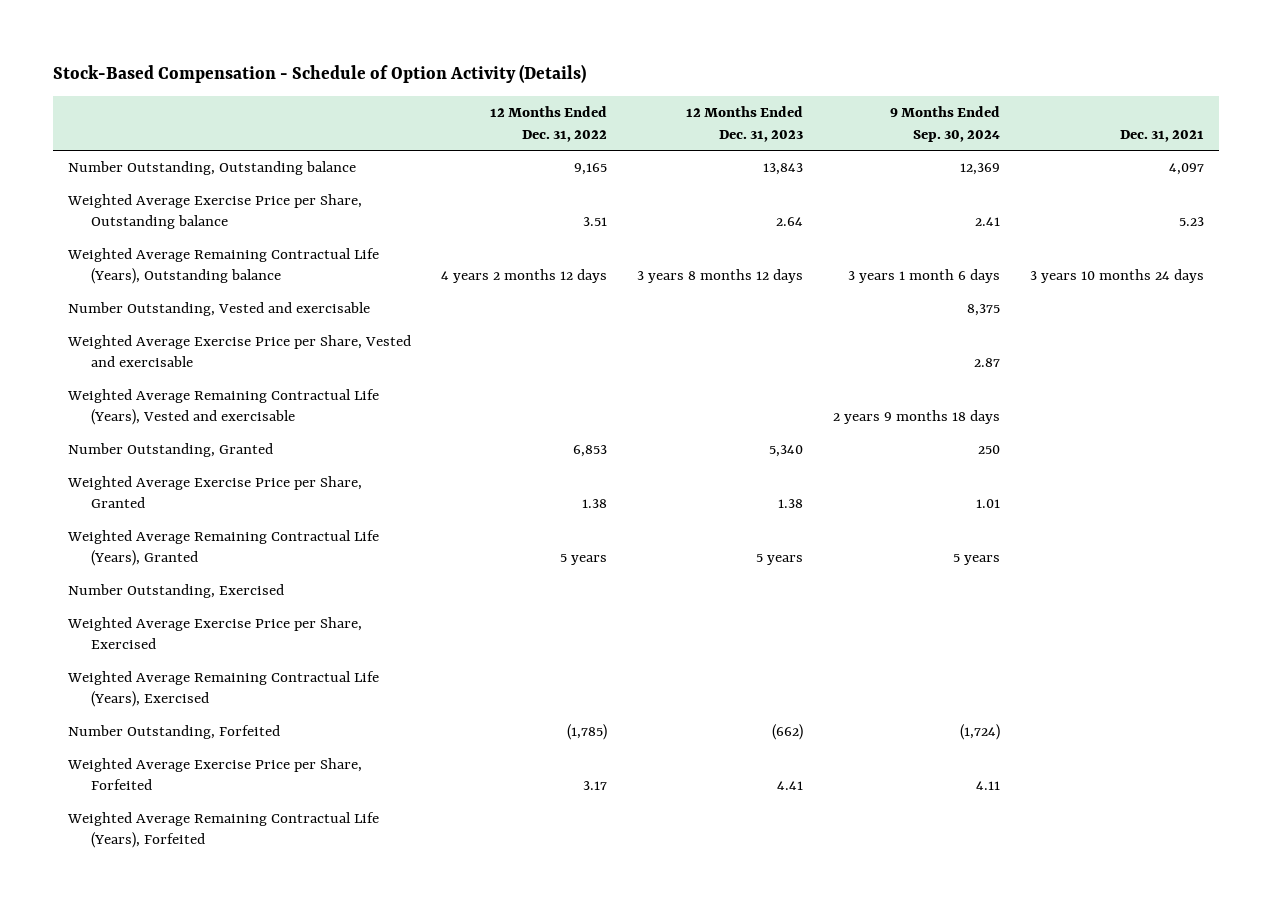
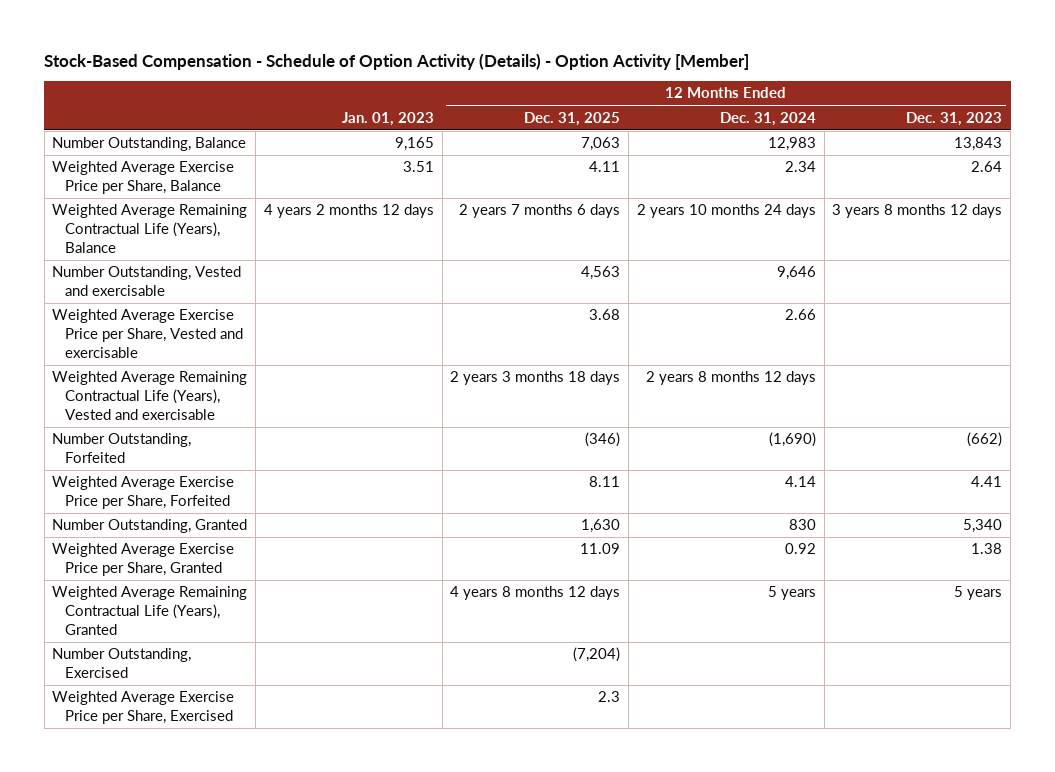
[53,64,587,84] Stock-Based Compensation - Schedule of Option Activity (Details) -> [44,52,750,70] Stock-Based Compensation - Schedule of Option Activity (Details) - Option Activity [Member]
[490,106,608,142] 12 Months Ended Dec. 31, 2022 -> none
[890,106,1001,142] 9 Months Ended Sep. 30, 2024 -> none
[1120,129,1205,142] Dec. 31, 2021 -> none
none -> [341,111,434,126] Jan. 01, 2023
none -> [524,111,621,126] Dec. 31, 2025
none -> [719,111,816,126] Dec. 31, 2024
[68,161,357,176] Number Outstanding, Outstanding balance -> [52,137,247,152] Number Outstanding, Balance
[67,194,363,230] Weighted Average Exercise Price per Share, Outstanding balance -> [52,161,235,195] Weighted Average Exercise Price per Share, Balance
[67,248,380,285] Weighted Average Remaining Contractual Life (Years), Outstanding balance -> [52,204,248,253] Weighted Average Remaining Contractual Life (Years), Balance
[68,725,281,740] Number Outstanding, Forfeited -> [52,433,192,464] Number Outstanding, Forfeited
[67,758,363,791] Weighted Average Exercise Price per Share, Forfeited -> [52,476,235,510] Weighted Average Exercise Price per Share, Forfeited
[67,671,380,708] Weighted Average Remaining Contractual Life (Years), Exercised -> none
[67,812,380,849] Weighted Average Remaining Contractual Life (Years), Forfeited -> none

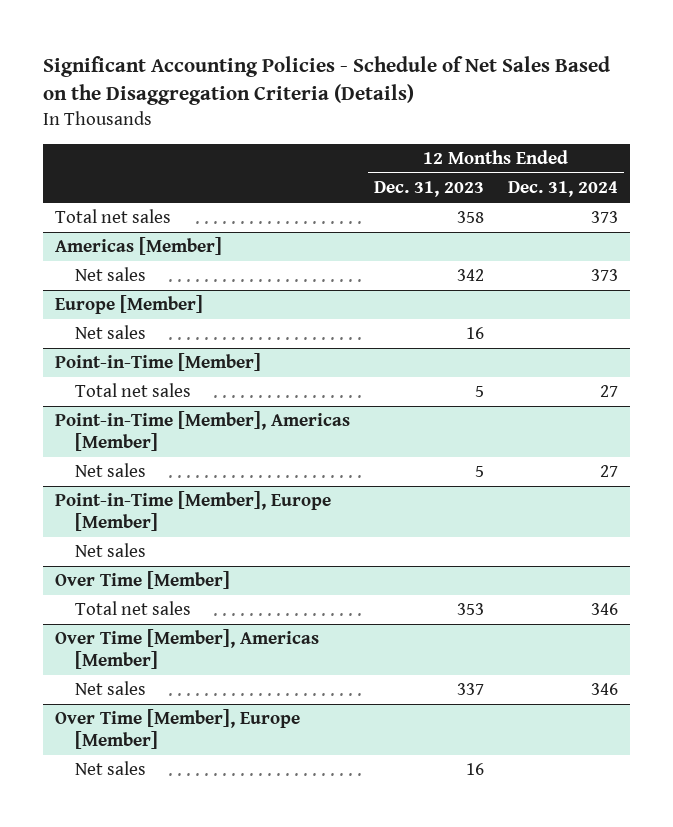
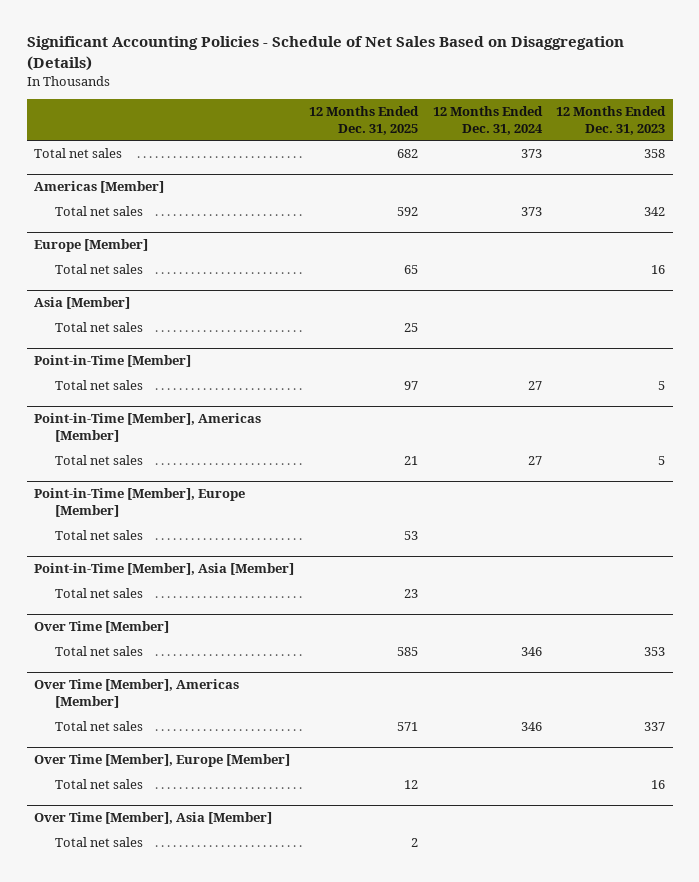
[43,55,611,106] Significant Accounting Policies - Schedule of Net Sales Based on the Disaggregation Criteria (Details) -> [26,36,624,71] Significant Accounting Policies - Schedule of Net Sales Based on Disaggregation (Details)
none -> [308,106,419,135] 12 Months Ended Dec. 31, 2025
[75,267,147,282] Net sales -> [54,206,143,217] Total net sales
[75,325,147,340] Net sales -> [54,264,143,275] Total net sales
none -> [34,297,131,310] Asia [Member]
none -> [54,322,143,333] Total net sales
[75,463,147,478] Net sales -> [54,455,143,466] Total net sales
[75,543,147,558] Net sales -> [54,530,143,541] Total net sales
none -> [34,563,295,576] Point-in-Time [Member], Asia [Member]
none -> [54,588,143,599] Total net sales
[75,681,147,696] Net sales -> [54,721,143,732] Total net sales
[75,761,147,776] Net sales -> [54,779,143,790] Total net sales
none -> [34,812,273,825] Over Time [Member], Asia [Member]
none -> [54,837,143,848] Total net sales

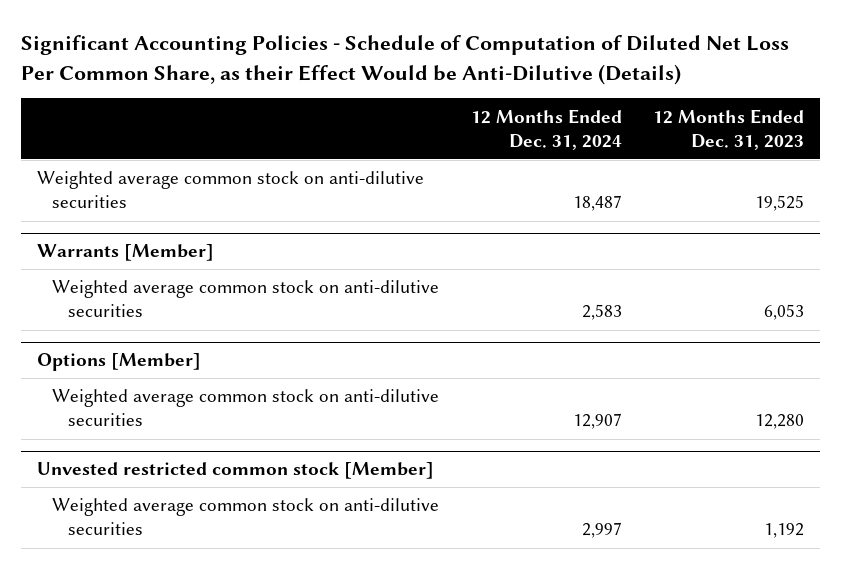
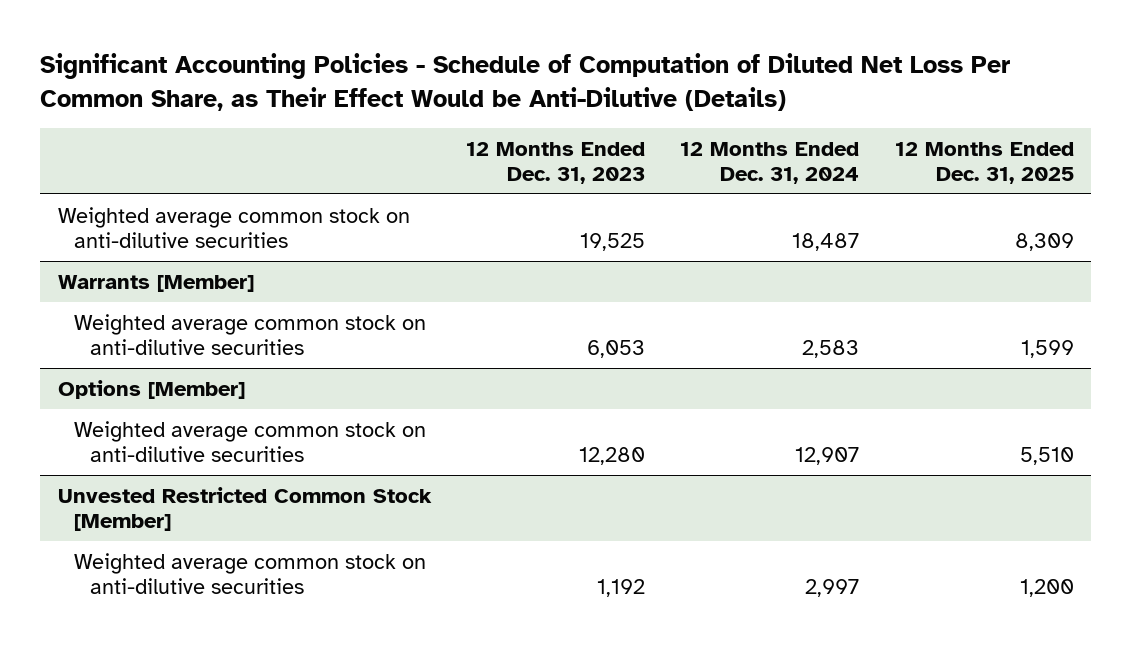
[21,35,790,85] Significant Accounting Policies - Schedule of Computation of Diluted Net Loss Per Common Share, as their Effect Would be Anti-Dilutive (Details) -> [39,53,1010,111] Significant Accounting Policies - Schedule of Computation of Diluted Net Loss Per Common Share, as Their Effect Would be Anti-Dilutive (Details)
none -> [894,141,1074,184] 12 Months Ended Dec. 31, 2025
[36,462,434,480] Unvested restricted common stock [Member] -> [57,486,432,531] Unvested Restricted Common Stock [Member]

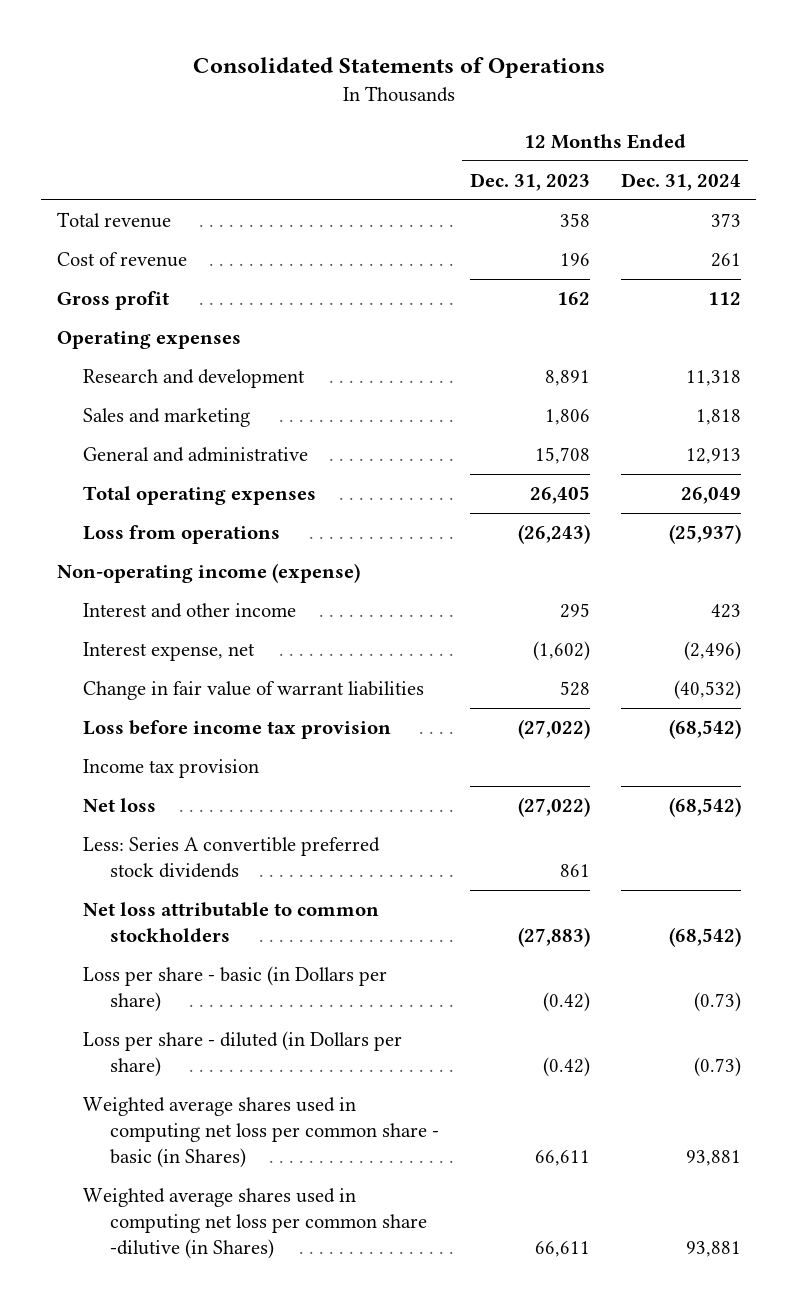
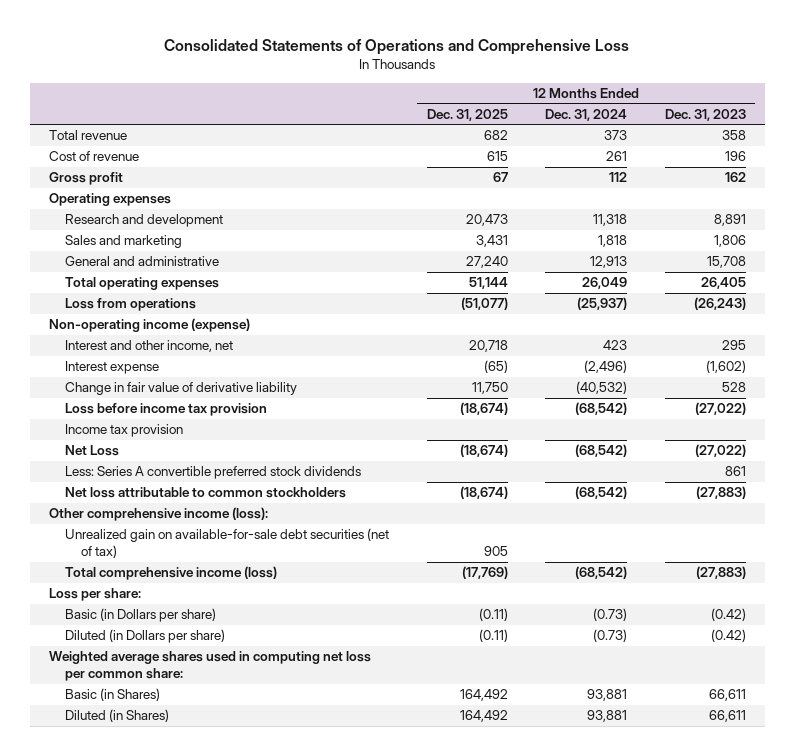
[192,57,605,79] Consolidated Statements of Operations -> [164,39,630,56] Consolidated Statements of Operations and Comprehensive Loss
none -> [426,108,508,121] Dec. 31, 2025
[83,603,297,619] Interest and other income -> [65,340,234,353] Interest and other income, net
[83,642,256,662] Interest expense, net -> [65,361,160,375] Interest expense
[83,681,425,701] Change in fair value of warrant liabilities -> [65,382,298,396] Change in fair value of derivative liability
[83,798,157,813] Net loss -> [65,445,120,457] Net Loss
none -> [48,507,268,522] Other comprehensive income (loss):
none -> [65,528,390,559] Unrealized gain on available-for-sale debt securities (net of tax)
none -> [65,566,278,581] Total comprehensive income (loss)
none -> [48,588,141,602] Loss per share:
[83,966,388,1013] Loss per share - basic (in Dollars per share) -> [65,608,217,623] Basic (in Dollars per share)
[83,1031,403,1078] Loss per share - diluted (in Dollars per share) -> [65,629,226,644] Diluted (in Dollars per share)
none -> [48,651,371,682] Weighted average shares used in computing net loss per common share:
[83,1097,439,1169] Weighted average shares used in computing net loss per common share - basic (in Shares) -> [65,688,161,702] Basic (in Shares)
[83,1188,427,1260] Weighted average shares used in computing net loss per common share -dilutive (in Shares) -> [65,709,170,723] Diluted (in Shares)

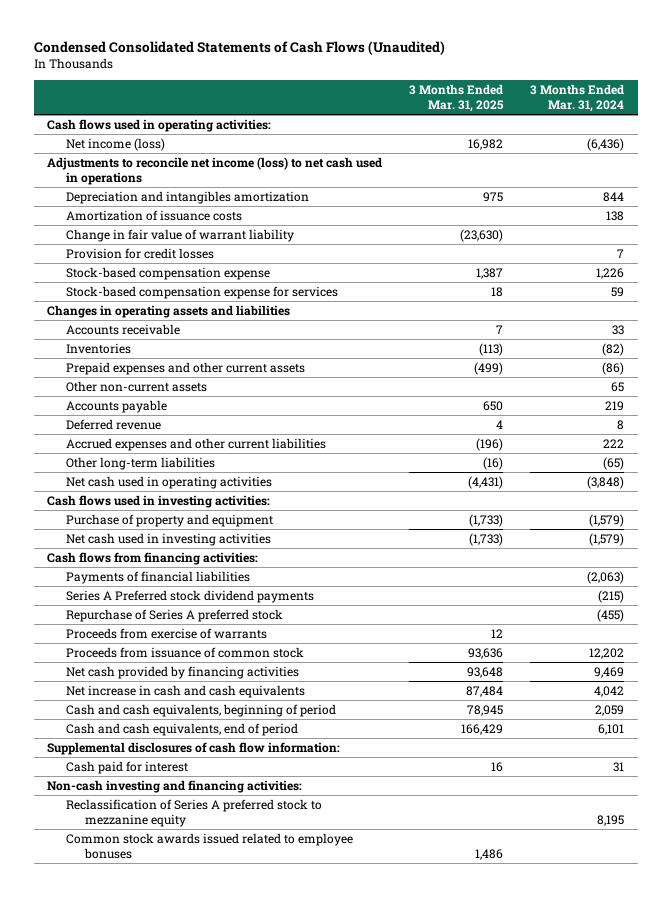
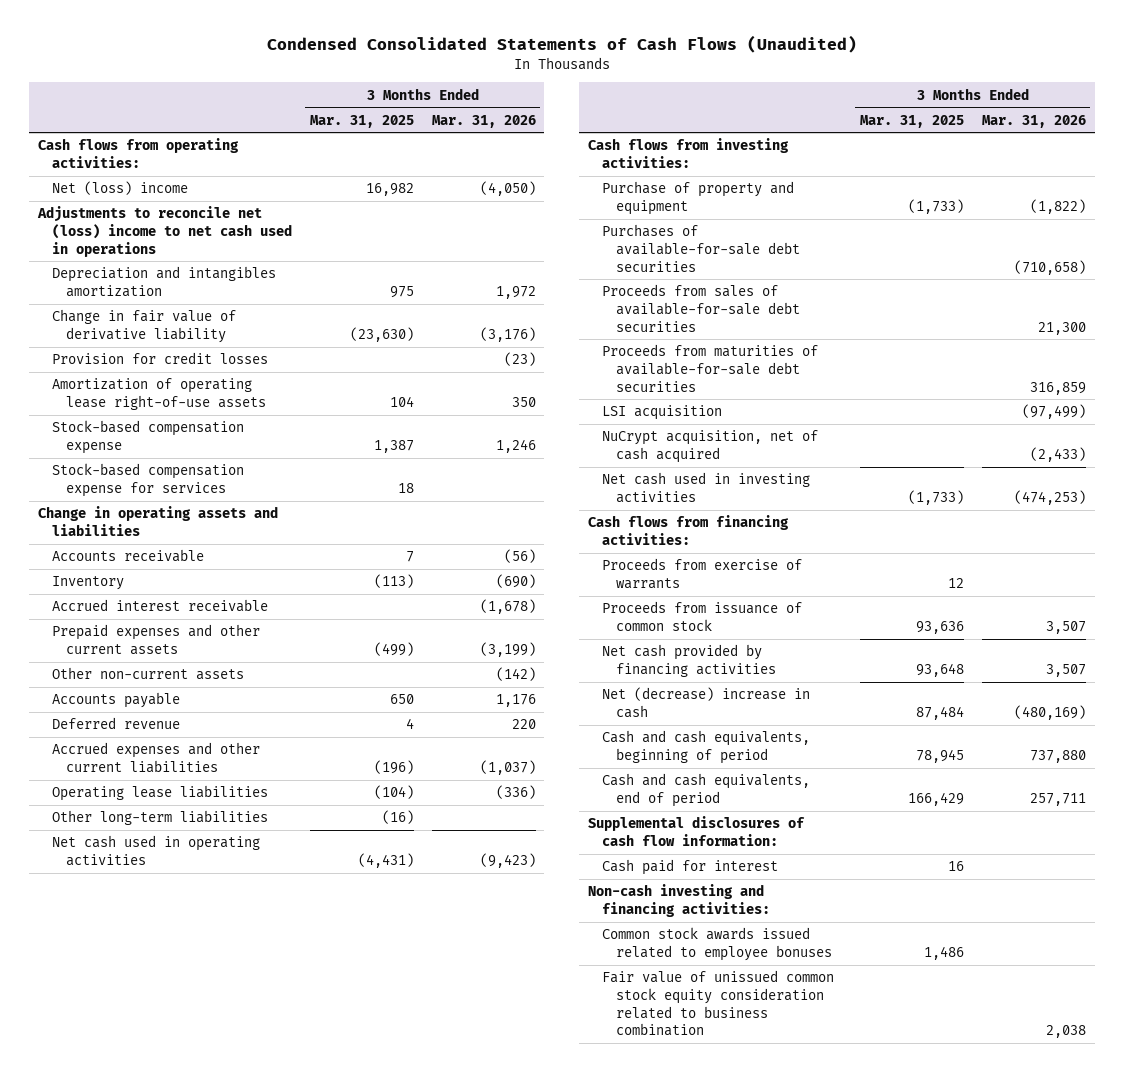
[530,84,625,112] 3 Months Ended Mar. 31, 2024 -> none
none -> [431,114,536,128] Mar. 31, 2026
[47,118,272,132] Cash flows used in operating activities: -> [37,138,239,168] Cash flows from operating activities:
[66,137,166,151] Net income (loss) -> [51,181,188,196] Net (loss) income
[47,156,383,185] Adjustments to reconcile net income (loss) to net cash used in operations -> [36,206,292,257] Adjustments to reconcile net (loss) income to net cash used in operations
[66,209,243,221] Amortization of issuance costs -> none
[66,228,295,242] Change in fair value of warrant liability -> [51,309,236,343] Change in fair value of derivative liability
none -> [51,378,267,410] Amortization of operating lease right-of-use assets
[47,304,291,318] Changes in operating assets and liabilities -> [37,506,278,536] Change in operating assets and liabilities
[66,342,132,354] Inventories -> [51,576,124,591] Inventory
none -> [51,599,268,613] Accrued interest receivable
none -> [51,785,268,802] Operating lease liabilities
[47,494,271,508] Cash flows used in investing activities: -> [587,138,789,168] Cash flows from investing activities:
none -> [602,224,801,272] Purchases of available-for-sale debt securities
none -> [602,284,801,332] Proceeds from sales of available-for-sale debt securities
none -> [602,344,819,392] Proceeds from maturities of available-for-sale debt securities
none -> [602,405,723,421] LSI acquisition
none -> [602,430,819,463] NuCrypt acquisition, net of cash acquired
[66,570,251,584] Payments of financial liabilities -> none
[66,589,315,603] Series A Preferred stock dividend payments -> none
[66,608,284,622] Repurchase of Series A preferred stock -> none
[66,684,306,698] Net increase in cash and cash equivalents -> [602,687,811,718] Net (decrease) increase in cash
[66,798,323,827] Reclassification of Series A preferred stock to mezzanine equity -> none
none -> [602,970,835,1037] Fair value of unissued common stock equity consideration related to business combination

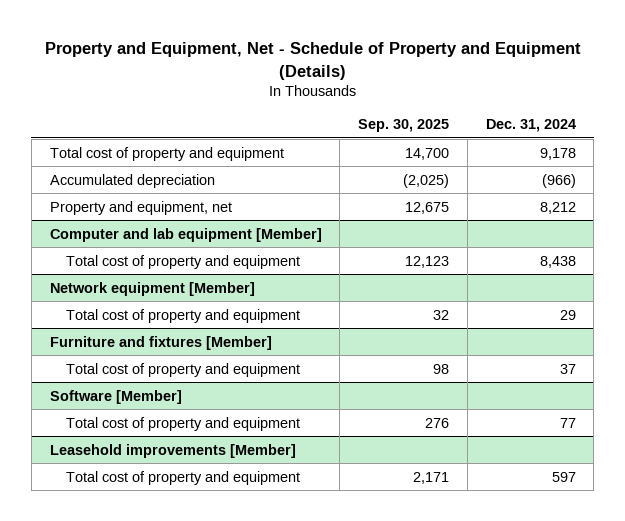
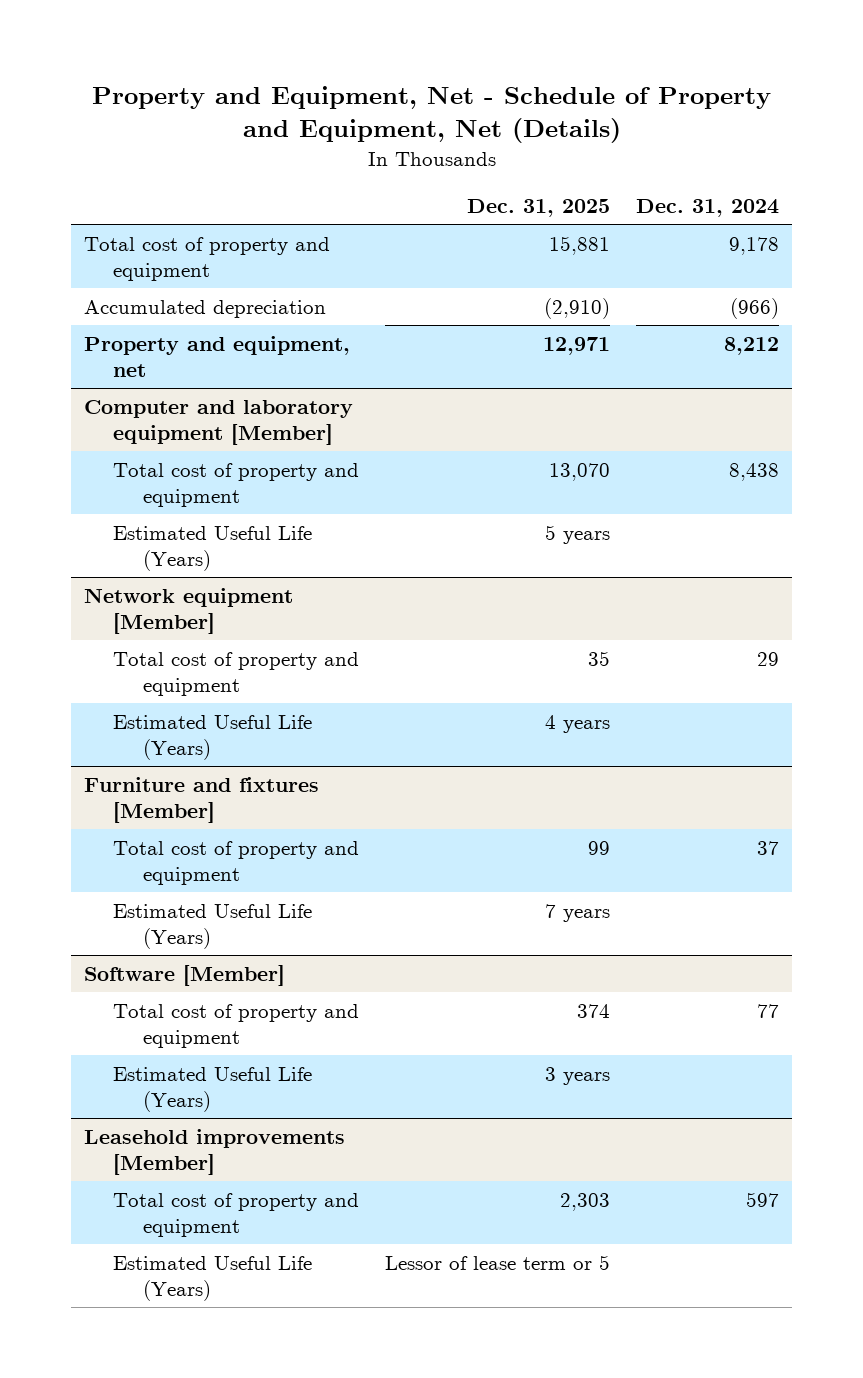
[44,42,581,80] Property and Equipment, Net - Schedule of Property and Equipment (Details) -> [91,86,771,144] Property and Equipment, Net - Schedule of Property and Equipment, Net (Details)
[358,119,450,133] Sep. 30, 2025 -> none
none -> [467,199,611,218] Dec. 31, 2025
[49,227,322,242] Computer and lab equipment [Member] -> [84,399,354,445] Computer and laboratory equipment [Member]
none -> [113,525,313,571] Estimated Useful Life (Years)
none -> [113,714,313,760] Estimated Useful Life (Years)
none -> [113,903,313,949] Estimated Useful Life (Years)
none -> [113,1066,313,1112] Estimated Useful Life (Years)
none -> [113,1255,313,1301] Estimated Useful Life (Years)

